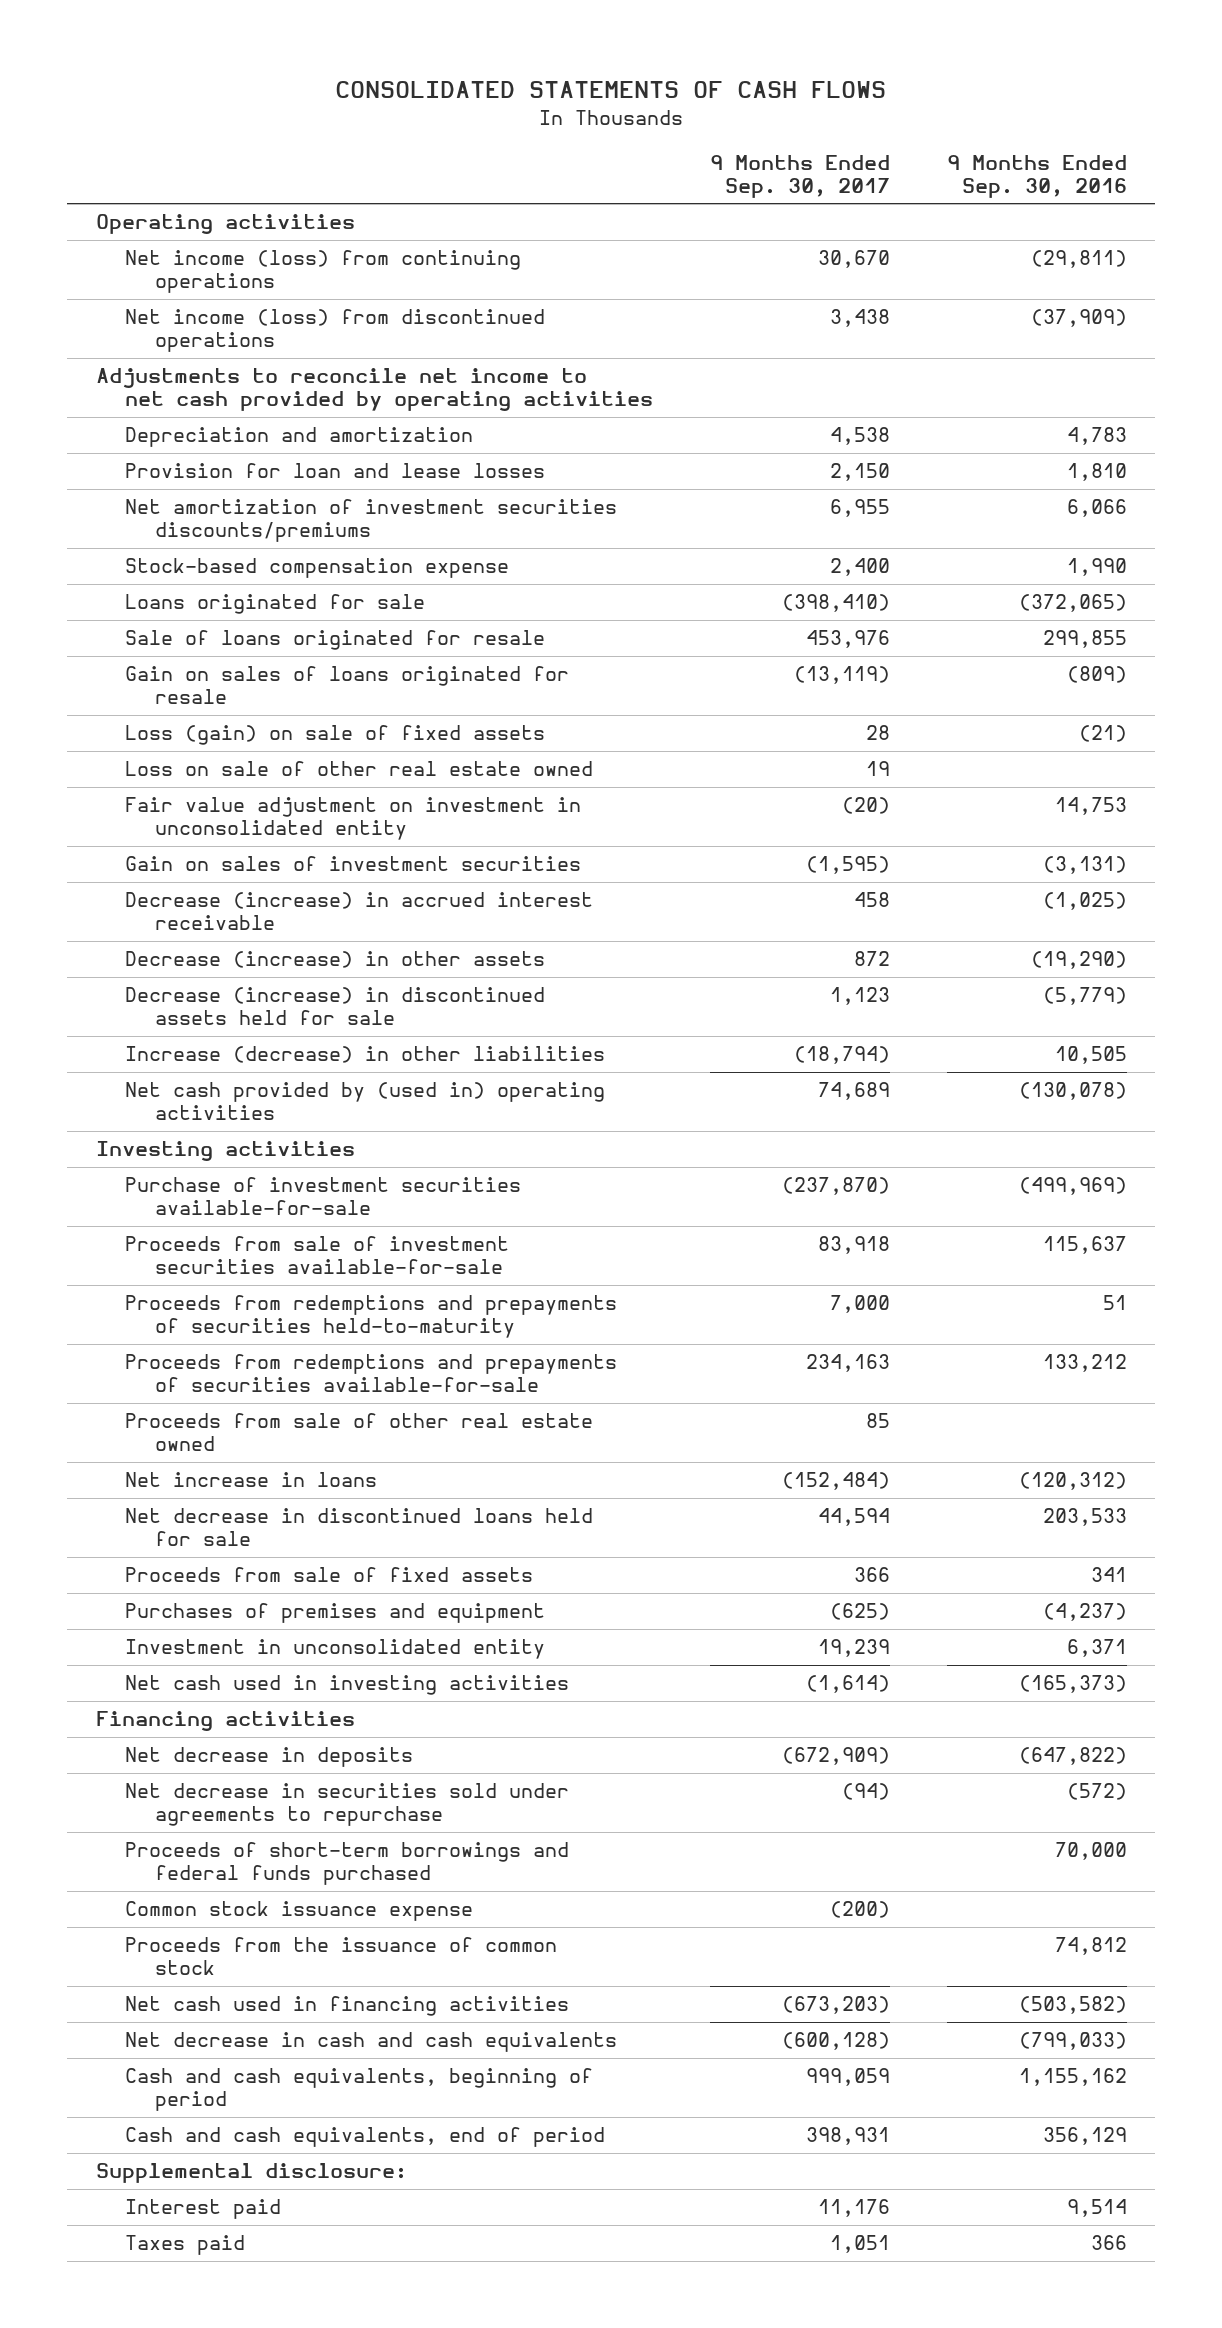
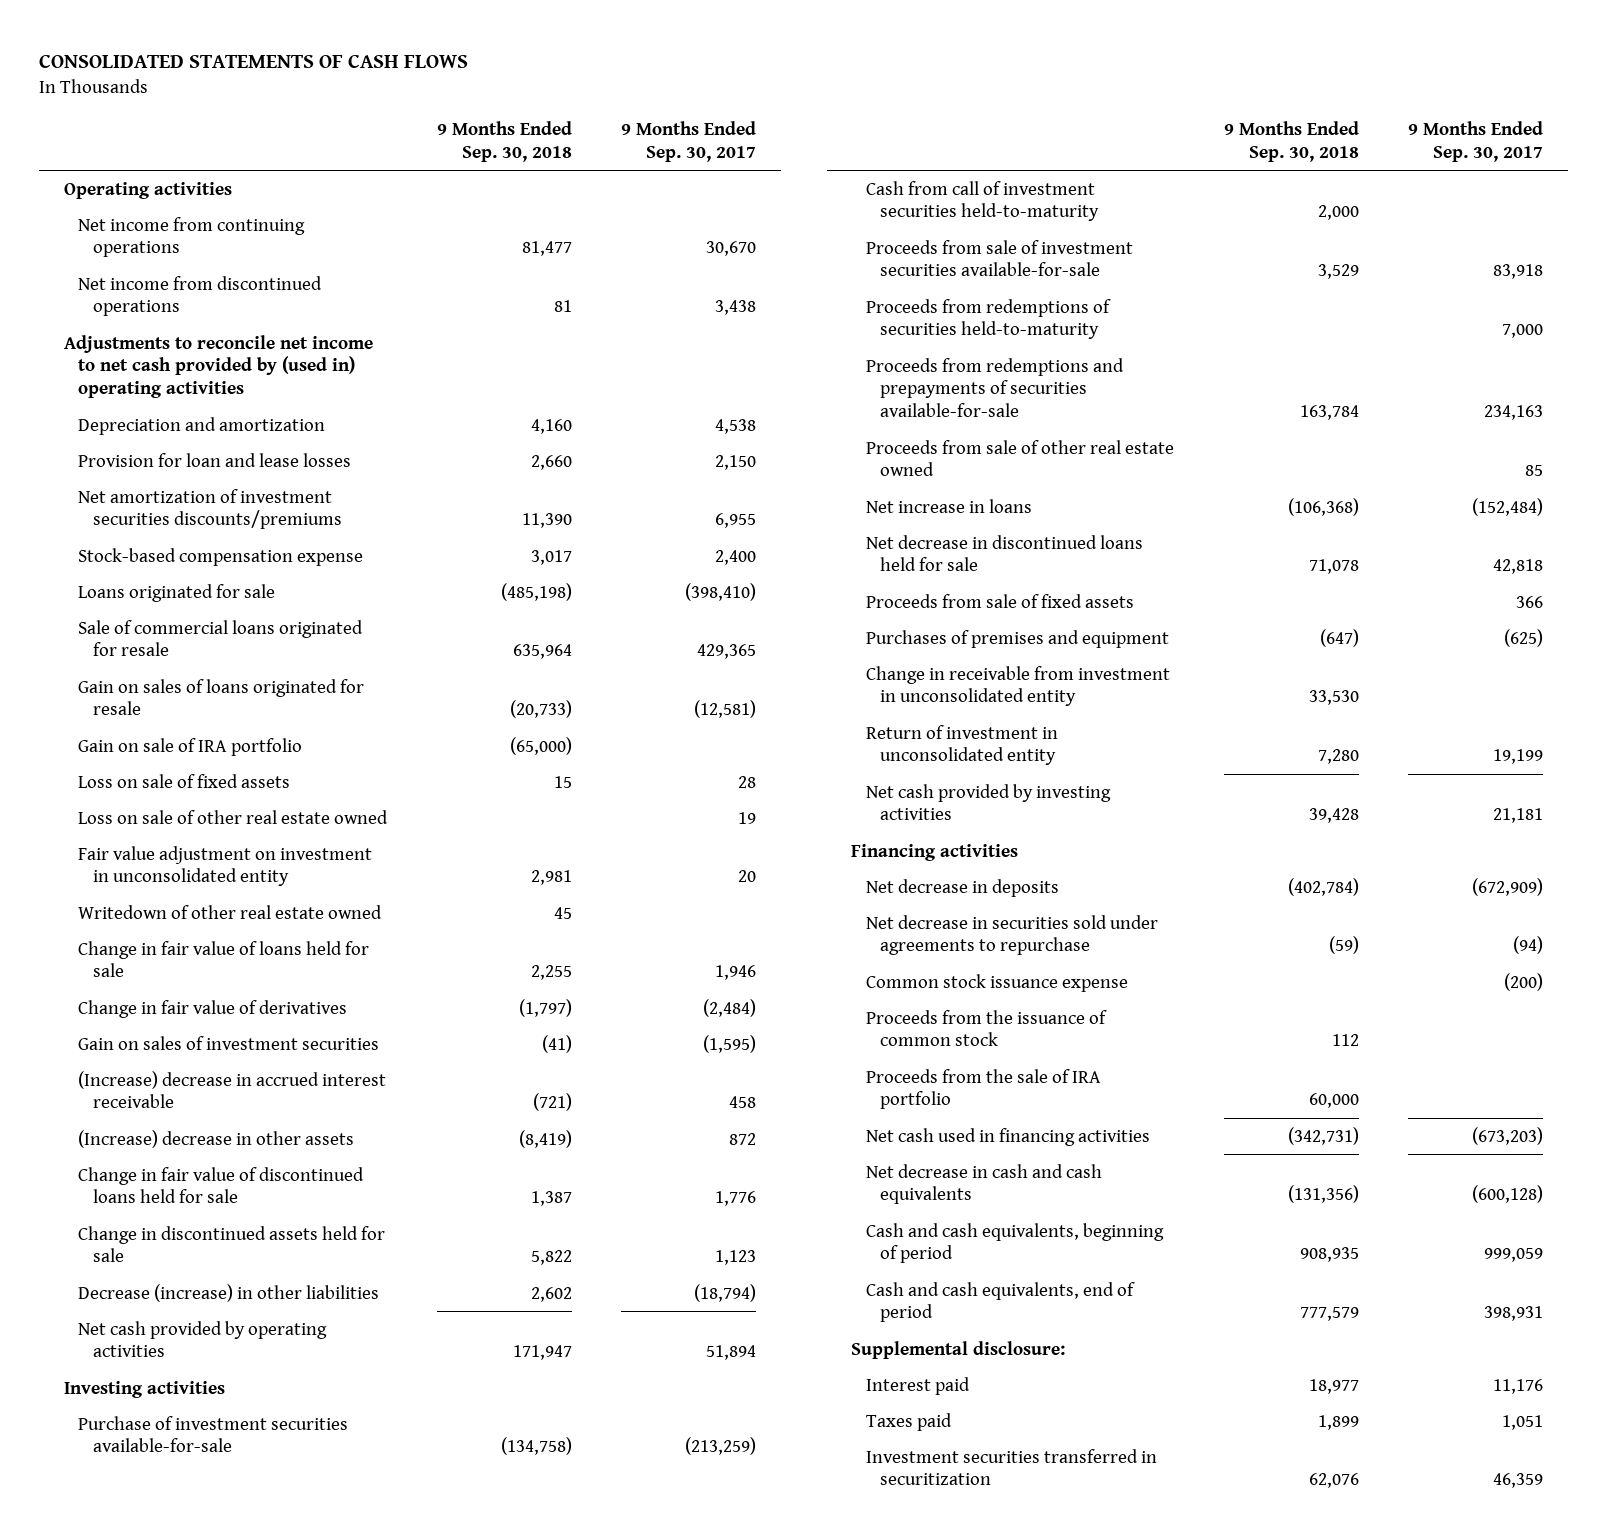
[946,154,1127,198] 9 Months Ended Sep. 30, 2016 -> none
none -> [436,121,572,162] 9 Months Ended Sep. 30, 2018
[125,250,522,294] Net income (loss) from continuing operations -> [78,216,306,258] Net income from continuing operations
[125,309,546,353] Net income (loss) from discontinued operations -> [78,275,323,317] Net income from discontinued operations
[95,368,654,412] Adjustments to reconcile net income to net cash provided by operating activities -> [64,334,374,399] Adjustments to reconcile net income to net cash provided by (used in) operating activities
[125,630,546,651] Sale of loans originated for resale -> [78,619,364,657] Sale of commercial loans originated for resale
[805,630,890,649] 453,976 -> [697,644,757,660] 429,365
[793,666,890,685] (13,119) -> [694,700,757,719] (12,581)
none -> [78,737,303,756] Gain on sale of IRA portfolio
[125,725,546,746] Loss (gain) on sale of fixed assets -> [78,773,291,788] Loss on sale of fixed assets
[841,797,890,815] (20) -> [738,870,757,883] 20
none -> [78,904,383,919] Writedown of other real estate owned
none -> [78,940,370,978] Change in fair value of loans held for sale
none -> [78,999,348,1018] Change in fair value of derivatives
[125,892,594,931] Decrease (increase) in accrued interest receivable -> [78,1070,387,1109] (Increase) decrease in accrued interest receivable
[125,951,546,969] Decrease (increase) in other assets -> [78,1129,355,1148] (Increase) decrease in other assets
none -> [78,1166,365,1204] Change in fair value of discontinued loans held for sale
[125,987,546,1026] Decrease (increase) in discontinued assets held for sale -> [78,1225,386,1263] Change in discontinued assets held for sale
[125,1046,606,1064] Increase (decrease) in other liabilities -> [78,1283,380,1302] Decrease (increase) in other liabilities
[125,1082,606,1121] Net cash provided by (used in) operating activities -> [78,1320,328,1358] Net cash provided by operating activities
[817,1082,890,1101] 74,689 -> [706,1345,757,1361] 51,894
[781,1177,890,1196] (237,870) -> [685,1437,757,1456] (213,259)
none -> [865,180,1099,222] Cash from call of investment securities held-to-maturity
[125,1295,618,1339] Proceeds from redemptions and prepayments of securities held-to-maturity -> [865,298,1111,340] Proceeds from redemptions of securities held-to-maturity
[817,1508,890,1527] 44,594 -> [1493,559,1544,575] 42,818
none -> [865,665,1170,707] Change in receivable from investment in unconsolidated entity
[125,1639,546,1660] Investment in unconsolidated entity -> [865,724,1058,766] Return of investment in unconsolidated entity
[817,1639,890,1658] 19,239 -> [1493,749,1544,765] 19,199
[125,1675,570,1696] Net cash used in investing activities -> [865,783,1111,821] Net cash provided by investing activities
[805,1675,890,1694] (1,614) -> [1493,808,1544,824] 21,181
[125,1842,570,1886] Proceeds of short-term borrowings and federal funds purchased -> none
none -> [865,1068,1101,1110] Proceeds from the sale of IRA portfolio
none -> [865,1448,1157,1486] Investment securities transferred in securitization

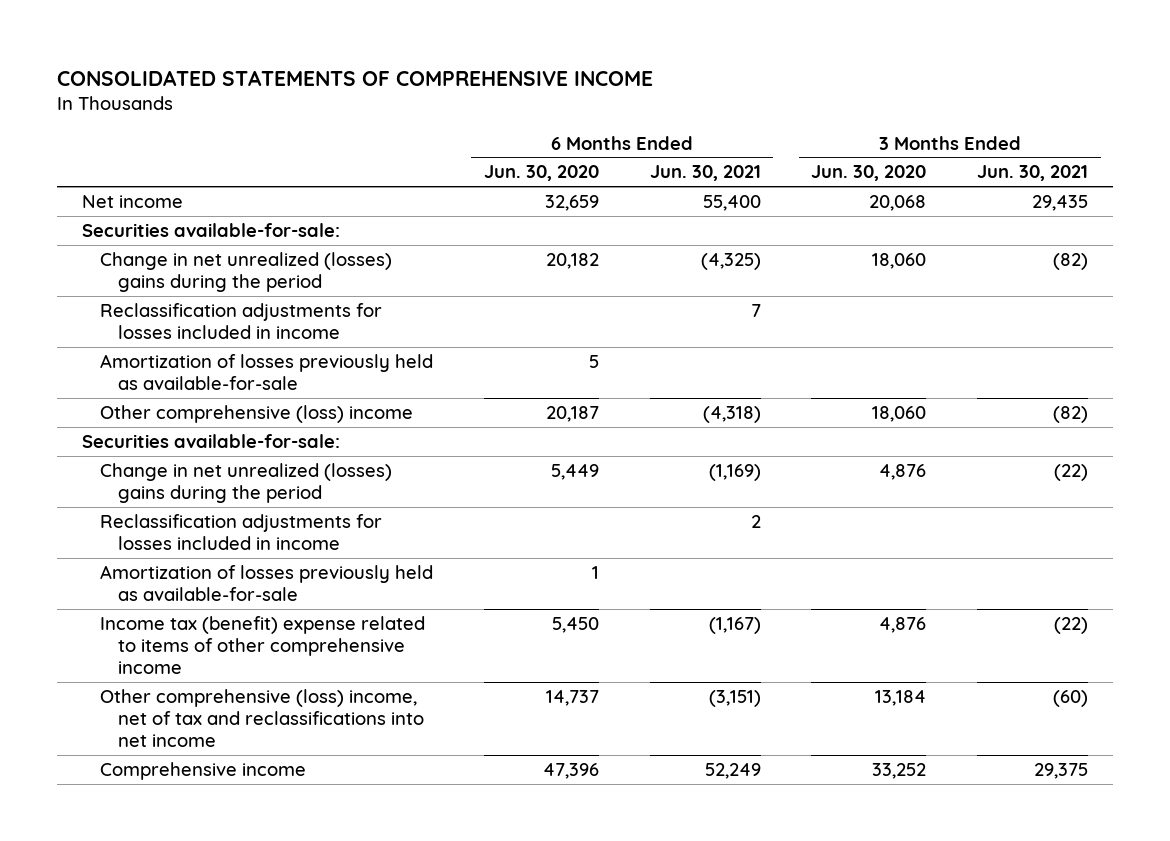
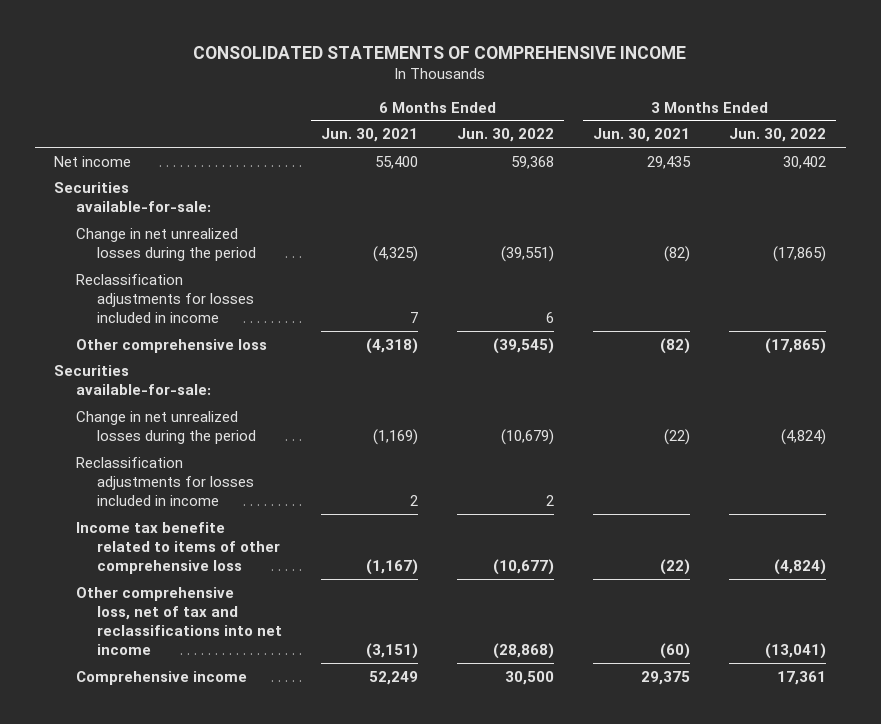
[484,165,600,182] Jun. 30, 2020 -> none
[811,165,927,182] Jun. 30, 2020 -> none
none -> [457,128,555,143] Jun. 30, 2022
none -> [729,128,827,143] Jun. 30, 2022
[100,251,393,293] Change in net unrealized (losses) gains during the period -> [75,227,257,261] Change in net unrealized losses during the period
[100,353,434,391] Amortization of losses previously held as available-for-sale -> none
[100,404,414,423] Other comprehensive (loss) income -> [75,338,267,353] Other comprehensive loss
[100,462,393,504] Change in net unrealized (losses) gains during the period -> [75,410,257,444] Change in net unrealized losses during the period
[100,564,434,602] Amortization of losses previously held as available-for-sale -> none
[100,615,426,675] Income tax (benefit) expense related to items of other comprehensive income -> [75,521,281,574] Income tax benefite related to items of other comprehensive loss
[100,688,425,748] Other comprehensive (loss) income, net of tax and reclassifications into net income -> [75,586,283,656] Other comprehensive loss, net of tax and reclassifications into net income

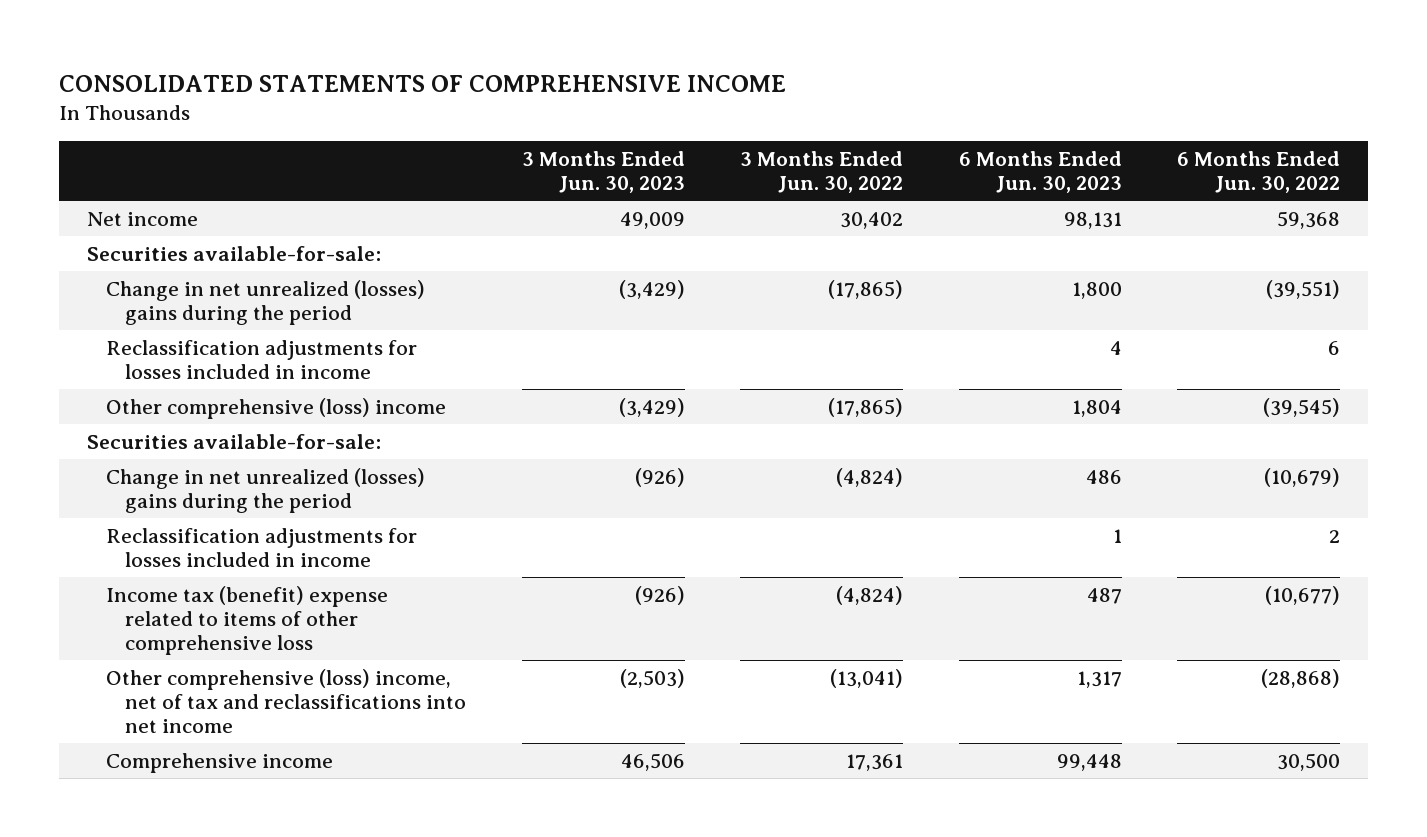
[321,128,419,143] Jun. 30, 2021 -> none
[593,128,691,143] Jun. 30, 2021 -> none
none -> [521,151,685,194] 3 Months Ended Jun. 30, 2023
none -> [958,151,1122,194] 6 Months Ended Jun. 30, 2023
[75,227,257,261] Change in net unrealized losses during the period -> [106,279,426,325] Change in net unrealized (losses) gains during the period
[75,338,267,353] Other comprehensive loss -> [106,397,447,419] Other comprehensive (loss) income
[75,410,257,444] Change in net unrealized losses during the period -> [106,467,426,513] Change in net unrealized (losses) gains during the period
[75,521,281,574] Income tax benefite related to items of other comprehensive loss -> [106,585,389,655] Income tax (benefit) expense related to items of other comprehensive loss
[75,586,283,656] Other comprehensive loss, net of tax and reclassifications into net income -> [106,668,467,733] Other comprehensive (loss) income, net of tax and reclassifications into net income

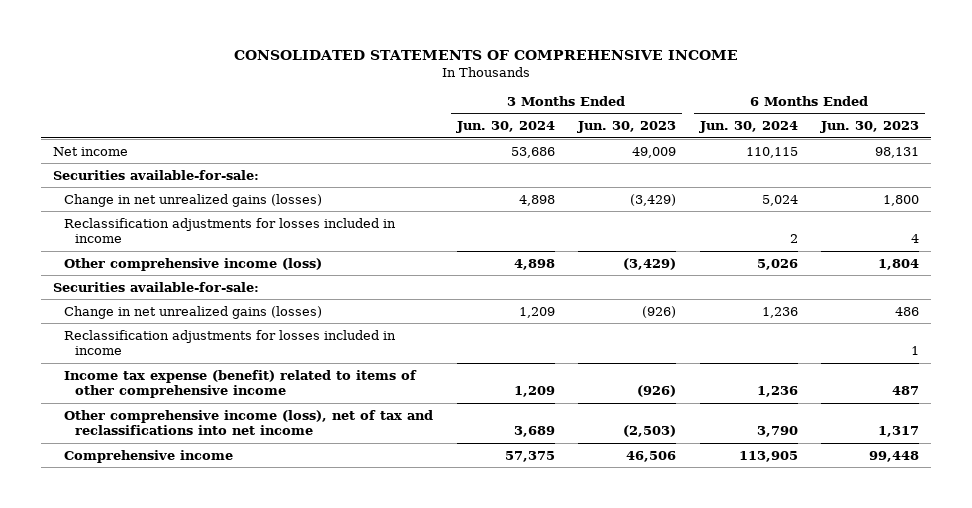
[740,151,904,194] 3 Months Ended Jun. 30, 2022 -> none
[1177,151,1341,194] 6 Months Ended Jun. 30, 2022 -> none
none -> [455,121,555,134] Jun. 30, 2024
none -> [698,121,798,134] Jun. 30, 2024
[106,279,426,325] Change in net unrealized (losses) gains during the period -> [64,193,323,207] Change in net unrealized gains (losses)
[106,397,447,419] Other comprehensive (loss) income -> [64,257,323,271] Other comprehensive income (loss)
[106,467,426,513] Change in net unrealized (losses) gains during the period -> [64,305,323,319] Change in net unrealized gains (losses)
[106,585,389,655] Income tax (benefit) expense related to items of other comprehensive loss -> [64,369,418,398] Income tax expense (benefit) related to items of other comprehensive income
[106,668,467,733] Other comprehensive (loss) income, net of tax and reclassifications into net income -> [64,409,434,435] Other comprehensive income (loss), net of tax and reclassifications into net income

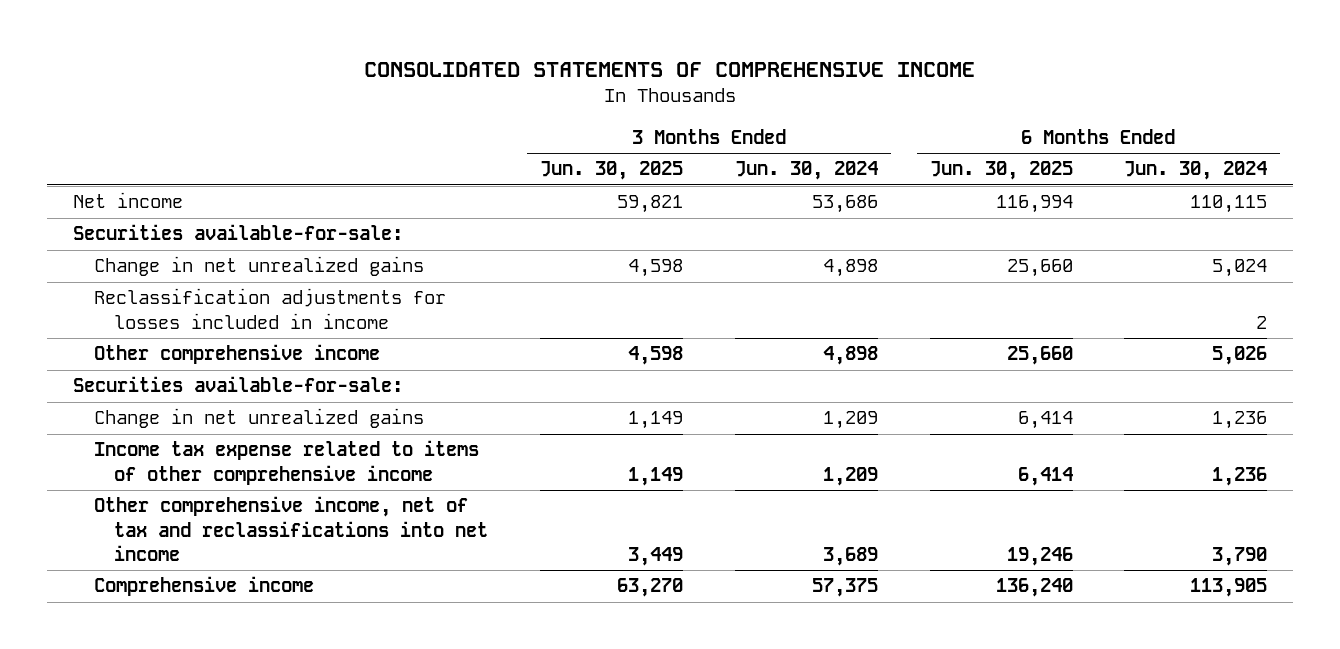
[577,121,677,134] Jun. 30, 2023 -> none
[820,121,920,134] Jun. 30, 2023 -> none
none -> [540,161,684,181] Jun. 30, 2025
none -> [929,161,1073,181] Jun. 30, 2025
[64,193,323,207] Change in net unrealized gains (losses) -> [93,256,424,277] Change in net unrealized gains
[64,257,323,271] Other comprehensive income (loss) -> [93,344,380,365] Other comprehensive income
[64,329,397,355] Reclassification adjustments for losses included in income -> none
[64,305,323,319] Change in net unrealized gains (losses) -> [93,408,424,429] Change in net unrealized gains
[64,369,418,398] Income tax expense (benefit) related to items of other comprehensive income -> [93,440,479,485] Income tax expense related to items of other comprehensive income
[64,409,434,435] Other comprehensive income (loss), net of tax and reclassifications into net income -> [93,496,489,561] Other comprehensive income, net of tax and reclassifications into net income

